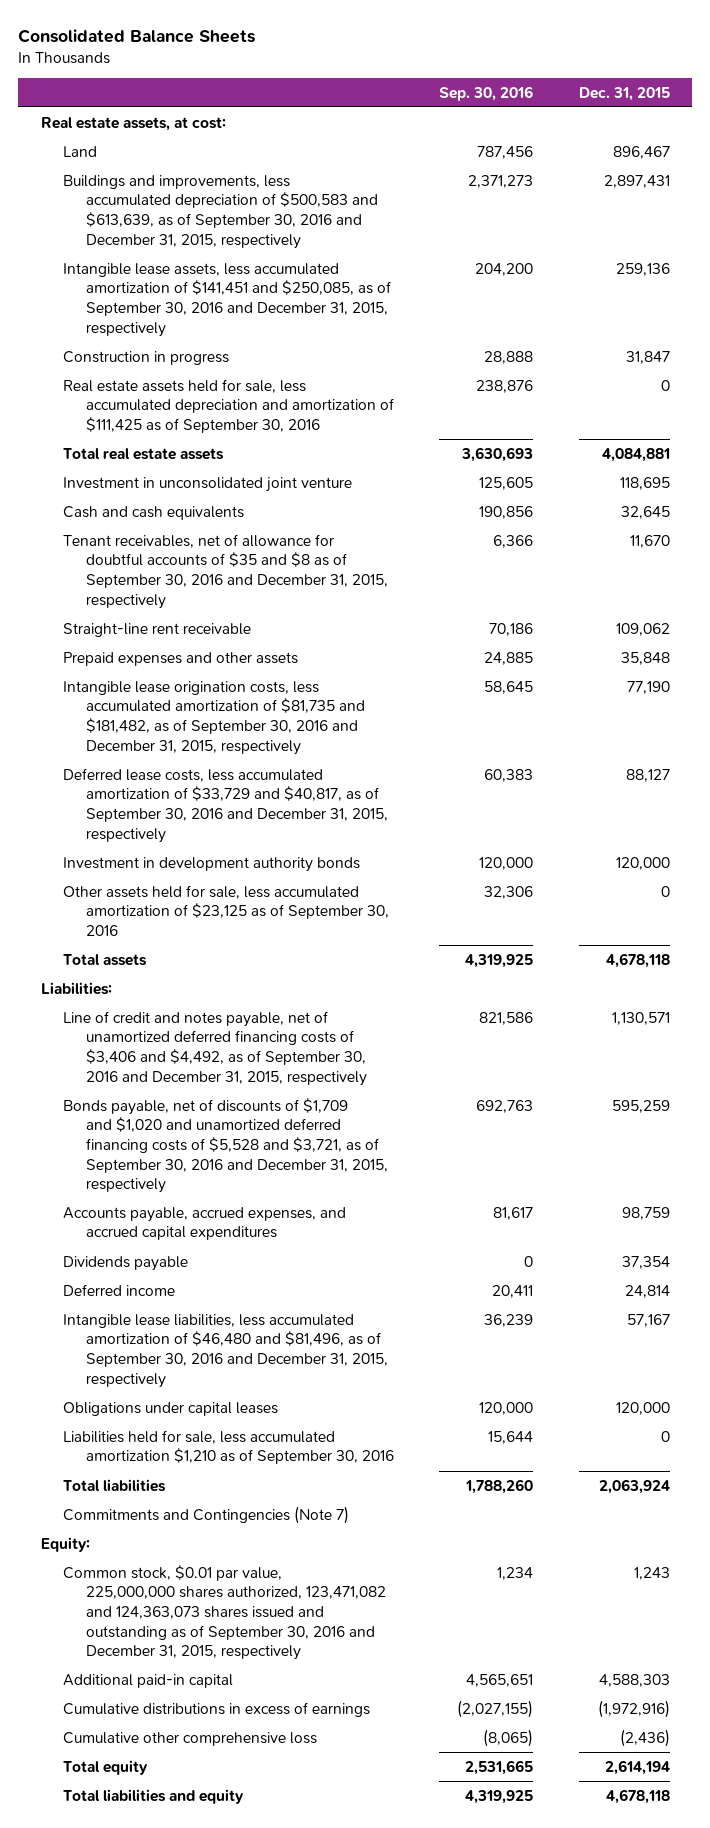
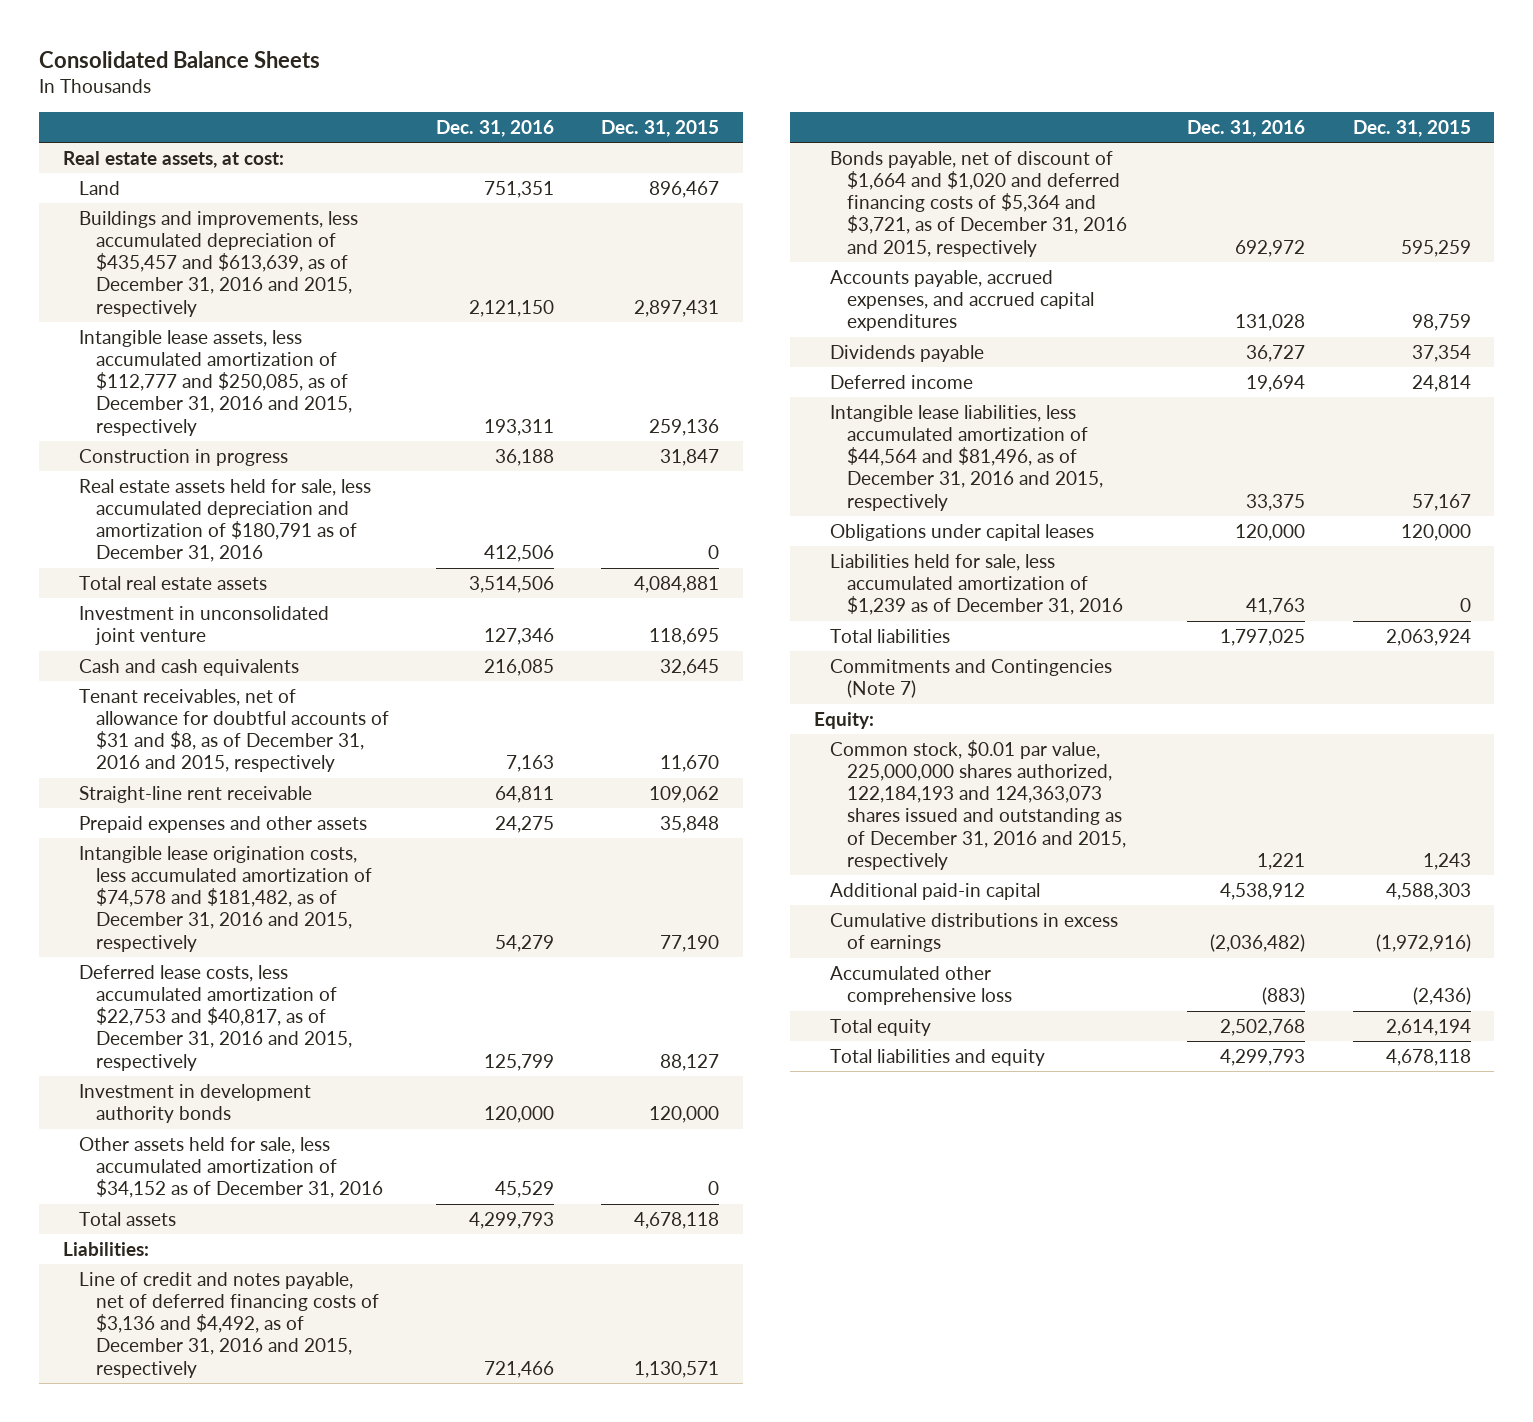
[439,85,534,101] Sep. 30, 2016 -> none
none -> [436,119,555,137] Dec. 31, 2016
[63,174,379,249] Buildings and improvements, less accumulated depreciation of $500,583 and $613,639, as of September 30, 2016 and December 31, 2015, respectively -> [79,210,359,317] Buildings and improvements, less accumulated depreciation of $435,457 and $613,639, as of December 31, 2016 and 2015, respectively
[63,262,392,337] Intangible lease assets, less accumulated amortization of $141,451 and $250,085, as of September 30, 2016 and December 31, 2015, respectively -> [79,329,352,436] Intangible lease assets, less accumulated amortization of $112,777 and $250,085, as of December 31, 2016 and 2015, respectively
[63,378,395,433] Real estate assets held for sale, less accumulated depreciation and amortization of $111,425 as of September 30, 2016 -> [79,478,372,563] Real estate assets held for sale, less accumulated depreciation and amortization of $180,791 as of December 31, 2016
[63,533,389,609] Tenant receivables, net of allowance for doubtful accounts of $35 and $8 as of September 30, 2016 and December 31, 2015, respectively -> [79,688,389,773] Tenant receivables, net of allowance for doubtful accounts of $31 and $8, as of December 31, 2016 and 2015, respectively
[63,680,366,755] Intangible lease origination costs, less accumulated amortization of $81,735 and $181,482, as of September 30, 2016 and December 31, 2015, respectively -> [79,845,372,952] Intangible lease origination costs, less accumulated amortization of $74,578 and $181,482, as of December 31, 2016 and 2015, respectively
[63,767,389,843] Deferred lease costs, less accumulated amortization of $33,729 and $40,817, as of September 30, 2016 and December 31, 2015, respectively -> [79,964,352,1071] Deferred lease costs, less accumulated amortization of $22,753 and $40,817, as of December 31, 2016 and 2015, respectively
[63,884,390,936] Other assets held for sale, less accumulated amortization of $23,125 as of September 30, 2016 -> [79,1136,383,1199] Other assets held for sale, less accumulated amortization of $34,152 as of December 31, 2016
[63,1010,368,1086] Line of credit and notes payable, net of unamortized deferred financing costs of $3,406 and $4,492, as of September 30, 2016 and December 31, 2015, respectively -> [79,1271,379,1378] Line of credit and notes payable, net of deferred financing costs of $3,136 and $4,492, as of December 31, 2016 and 2015, respectively
[63,1097,389,1194] Bonds payable, net of discounts of $1,709 and $1,020 and unamortized deferred financing costs of $5,528 and $3,721, as of September 30, 2016 and December 31, 2015, respectively -> [830,150,1127,257] Bonds payable, net of discount of $1,664 and $1,020 and deferred financing costs of $5,364 and $3,721, as of December 31, 2016 and 2015, respectively
[63,1313,389,1388] Intangible lease liabilities, less accumulated amortization of $46,480 and $81,496, as of September 30, 2016 and December 31, 2015, respectively -> [830,404,1103,511] Intangible lease liabilities, less accumulated amortization of $44,564 and $81,496, as of December 31, 2016 and 2015, respectively
[63,1429,395,1465] Liabilities held for sale, less accumulated amortization $1,210 as of September 30, 2016 -> [830,553,1123,616] Liabilities held for sale, less accumulated amortization of $1,239 as of December 31, 2016
[63,1564,387,1661] Common stock, $0.01 par value, 225,000,000 shares authorized, 123,471,082 and 124,363,073 shares issued and outstanding as of September 30, 2016 and December 31, 2015, respectively -> [830,739,1126,870] Common stock, $0.01 par value, 225,000,000 shares authorized, 122,184,193 and 124,363,073 shares issued and outstanding as of December 31, 2016 and 2015, respectively
[63,1731,318,1746] Cumulative other comprehensive loss -> [830,965,1012,1006] Accumulated other comprehensive loss

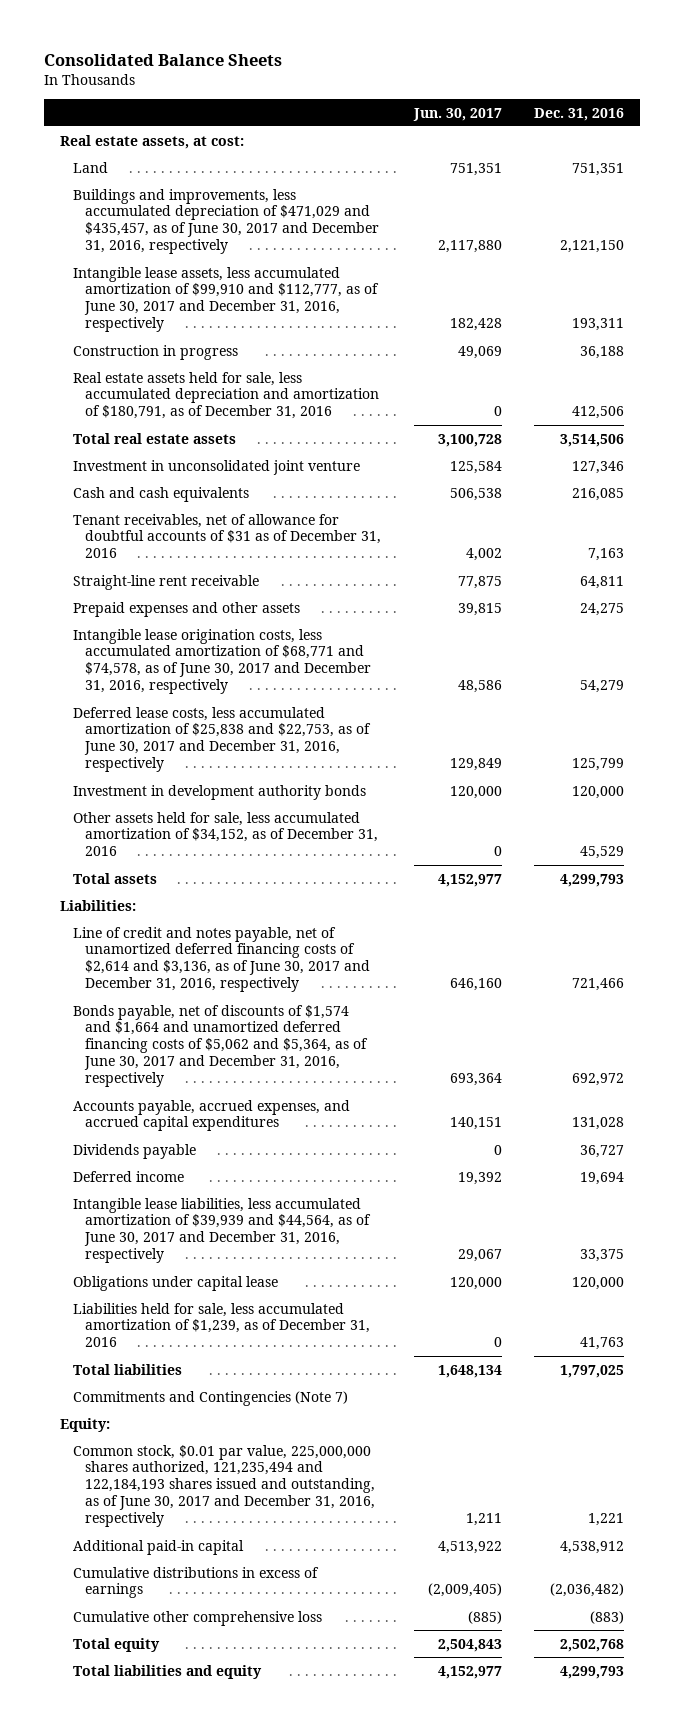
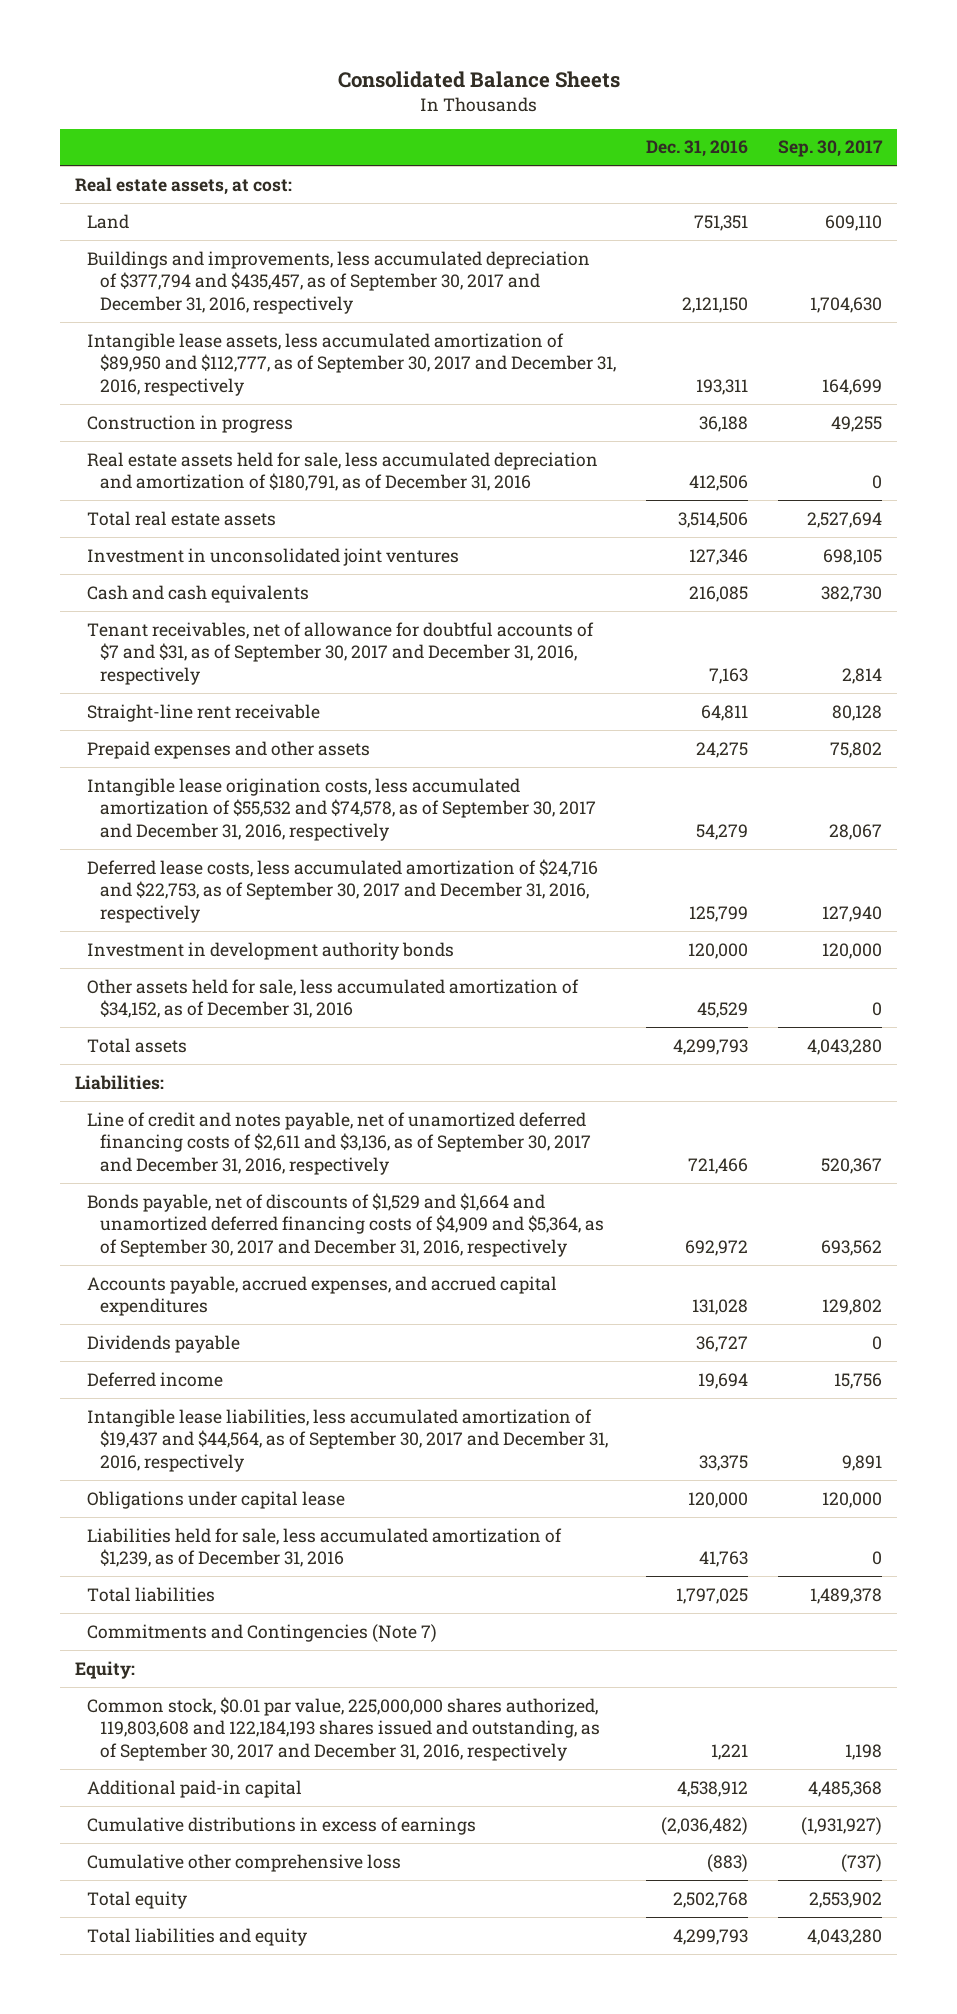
[412,107,502,121] Jun. 30, 2017 -> none
none -> [778,140,884,158] Sep. 30, 2017
[72,188,380,255] Buildings and improvements, less accumulated depreciation of $471,029 and $435,457, as of June 30, 2017 and December 31, 2016, respectively -> [87,250,591,314] Buildings and improvements, less accumulated depreciation of $377,794 and $435,457, as of September 30, 2017 and December 31, 2016, respectively
[72,266,380,333] Intangible lease assets, less accumulated amortization of $99,910 and $112,777, as of June 30, 2017 and December 31, 2016, respectively -> [87,332,616,396] Intangible lease assets, less accumulated amortization of $89,950 and $112,777, as of September 30, 2017 and December 31, 2016, respectively
[72,459,360,475] Investment in unconsolidated joint venture -> [87,547,460,566] Investment in unconsolidated joint ventures
[72,513,382,559] Tenant receivables, net of allowance for doubtful accounts of $31 as of December 31, 2016 -> [87,621,595,685] Tenant receivables, net of allowance for doubtful accounts of $7 and $31, as of September 30, 2017 and December 31, 2016, respectively
[72,628,372,695] Intangible lease origination costs, less accumulated amortization of $68,771 and $74,578, as of June 30, 2017 and December 31, 2016, respectively -> [87,777,596,841] Intangible lease origination costs, less accumulated amortization of $55,532 and $74,578, as of September 30, 2017 and December 31, 2016, respectively
[72,706,372,773] Deferred lease costs, less accumulated amortization of $25,838 and $22,753, as of June 30, 2017 and December 31, 2016, respectively -> [87,858,599,923] Deferred lease costs, less accumulated amortization of $24,716 and $22,753, as of September 30, 2017 and December 31, 2016, respectively
[72,926,371,993] Line of credit and notes payable, net of unamortized deferred financing costs of $2,614 and $3,136, as of June 30, 2017 and December 31, 2016, respectively -> [87,1111,591,1175] Line of credit and notes payable, net of unamortized deferred financing costs of $2,611 and $3,136, as of September 30, 2017 and December 31, 2016, respectively
[72,1004,369,1088] Bonds payable, net of discounts of $1,574 and $1,664 and unamortized deferred financing costs of $5,062 and $5,364, as of June 30, 2017 and December 31, 2016, respectively -> [87,1192,604,1257] Bonds payable, net of discounts of $1,529 and $1,664 and unamortized deferred financing costs of $4,909 and $5,364, as of September 30, 2017 and December 31, 2016, respectively
[72,1197,372,1264] Intangible lease liabilities, less accumulated amortization of $39,939 and $44,564, as of June 30, 2017 and December 31, 2016, respectively -> [87,1408,608,1472] Intangible lease liabilities, less accumulated amortization of $19,437 and $44,564, as of September 30, 2017 and December 31, 2016, respectively
[72,1444,376,1528] Common stock, $0.01 par value, 225,000,000 shares authorized, 121,235,494 and 122,184,193 shares issued and outstanding, as of June 30, 2017 and December 31, 2016, respectively -> [87,1696,600,1761] Common stock, $0.01 par value, 225,000,000 shares authorized, 119,803,608 and 122,184,193 shares issued and outstanding, as of September 30, 2017 and December 31, 2016, respectively

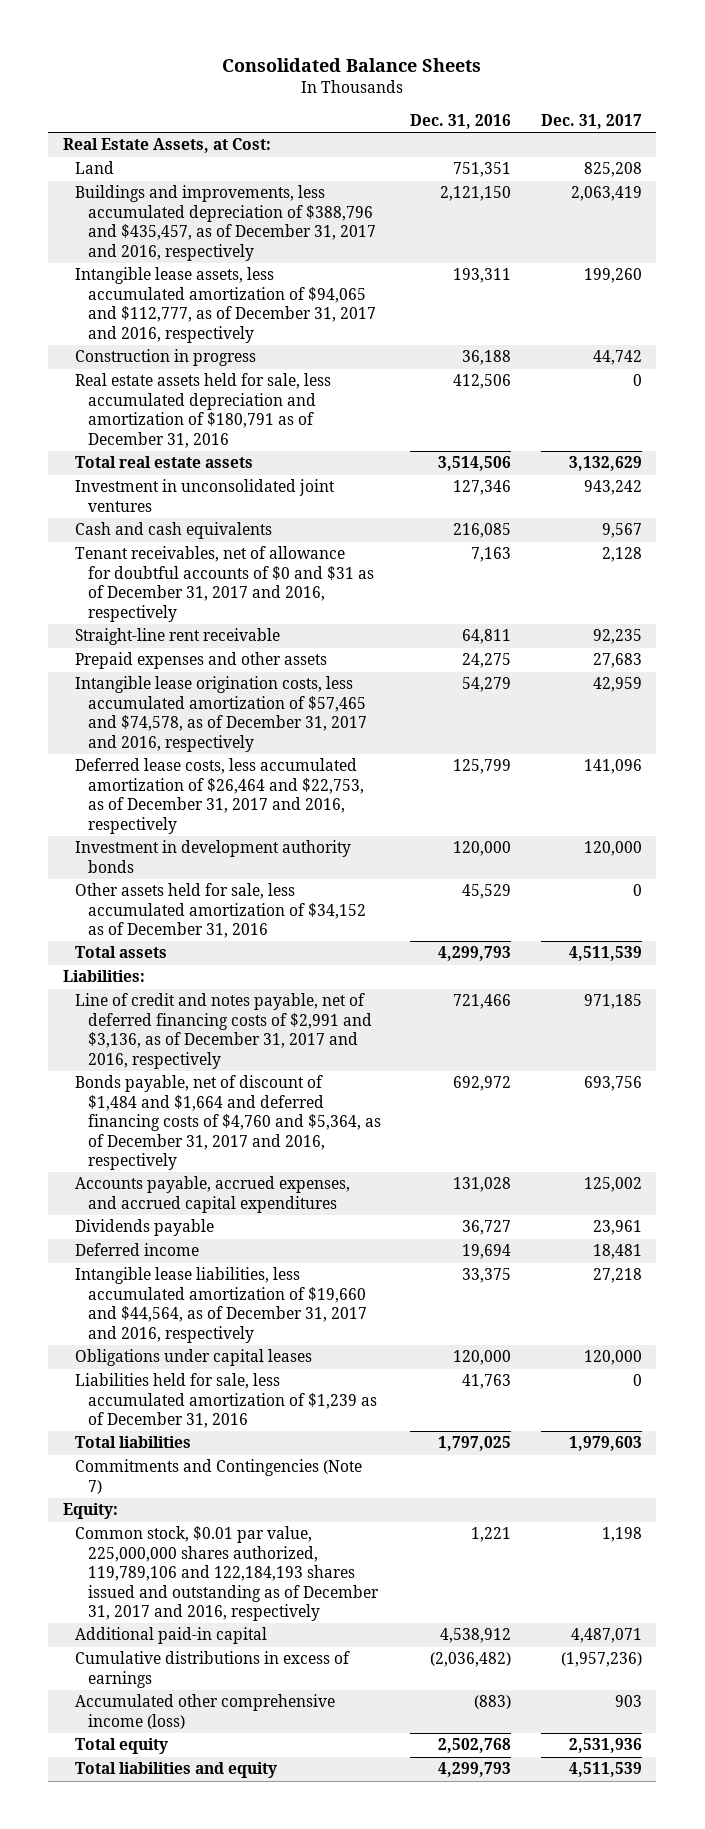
[778,140,884,158] Sep. 30, 2017 -> none
none -> [540,114,642,130] Dec. 31, 2017
[74,176,292,195] Real estate assets, at cost: -> [62,138,271,154] Real Estate Assets, at Cost:
[87,250,591,314] Buildings and improvements, less accumulated depreciation of $377,794 and $435,457, as of September 30, 2017 and December 31, 2016, respectively -> [75,185,377,261] Buildings and improvements, less accumulated depreciation of $388,796 and $435,457, as of December 31, 2017 and 2016, respectively
[87,332,616,396] Intangible lease assets, less accumulated amortization of $89,950 and $112,777, as of September 30, 2017 and December 31, 2016, respectively -> [75,267,377,343] Intangible lease assets, less accumulated amortization of $94,065 and $112,777, as of December 31, 2017 and 2016, respectively
[87,451,599,492] Real estate assets held for sale, less accumulated depreciation and amortization of $180,791, as of December 31, 2016 -> [75,373,332,448] Real estate assets held for sale, less accumulated depreciation and amortization of $180,791 as of December 31, 2016
[87,621,595,685] Tenant receivables, net of allowance for doubtful accounts of $7 and $31, as of September 30, 2017 and December 31, 2016, respectively -> [75,546,375,622] Tenant receivables, net of allowance for doubtful accounts of $0 and $31 as of December 31, 2017 and 2016, respectively
[87,777,596,841] Intangible lease origination costs, less accumulated amortization of $55,532 and $74,578, as of September 30, 2017 and December 31, 2016, respectively -> [75,676,368,752] Intangible lease origination costs, less accumulated amortization of $57,465 and $74,578, as of December 31, 2017 and 2016, respectively
[87,858,599,923] Deferred lease costs, less accumulated amortization of $24,716 and $22,753, as of September 30, 2017 and December 31, 2016, respectively -> [75,758,365,834] Deferred lease costs, less accumulated amortization of $26,464 and $22,753, as of December 31, 2017 and 2016, respectively
[87,978,580,1019] Other assets held for sale, less accumulated amortization of $34,152, as of December 31, 2016 -> [75,883,367,939] Other assets held for sale, less accumulated amortization of $34,152 as of December 31, 2016
[87,1111,591,1175] Line of credit and notes payable, net of unamortized deferred financing costs of $2,611 and $3,136, as of September 30, 2017 and December 31, 2016, respectively -> [75,993,373,1069] Line of credit and notes payable, net of deferred financing costs of $2,991 and $3,136, as of December 31, 2017 and 2016, respectively
[87,1192,604,1257] Bonds payable, net of discounts of $1,529 and $1,664 and unamortized deferred financing costs of $4,909 and $5,364, as of September 30, 2017 and December 31, 2016, respectively -> [75,1075,382,1170] Bonds payable, net of discount of $1,484 and $1,664 and deferred financing costs of $4,760 and $5,364, as of December 31, 2017 and 2016, respectively
[87,1408,608,1472] Intangible lease liabilities, less accumulated amortization of $19,437 and $44,564, as of September 30, 2017 and December 31, 2016, respectively -> [75,1267,368,1343] Intangible lease liabilities, less accumulated amortization of $19,660 and $44,564, as of December 31, 2017 and 2016, respectively
[87,1490,346,1509] Obligations under capital lease -> [75,1349,313,1367] Obligations under capital leases
[87,1527,563,1568] Liabilities held for sale, less accumulated amortization of $1,239, as of December 31, 2016 -> [75,1373,378,1429] Liabilities held for sale, less accumulated amortization of $1,239 as of December 31, 2016
[87,1696,600,1761] Common stock, $0.01 par value, 225,000,000 shares authorized, 119,803,608 and 122,184,193 shares issued and outstanding, as of September 30, 2017 and December 31, 2016, respectively -> [75,1526,380,1621] Common stock, $0.01 par value, 225,000,000 shares authorized, 119,789,106 and 122,184,193 shares issued and outstanding as of December 31, 2017 and 2016, respectively
[87,1853,402,1872] Cumulative other comprehensive loss -> [75,1694,336,1729] Accumulated other comprehensive income (loss)

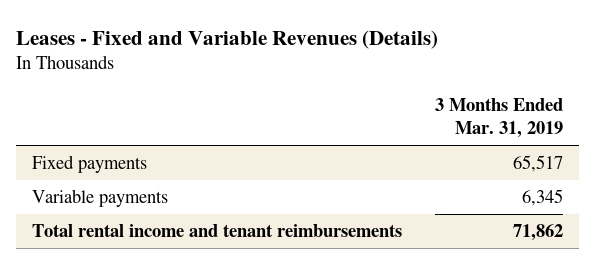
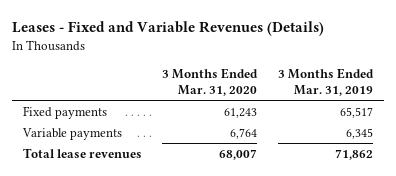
none -> [162,67,259,97] 3 Months Ended Mar. 31, 2020
[32,224,403,238] Total rental income and tenant reimbursements -> [22,147,142,158] Total lease revenues

